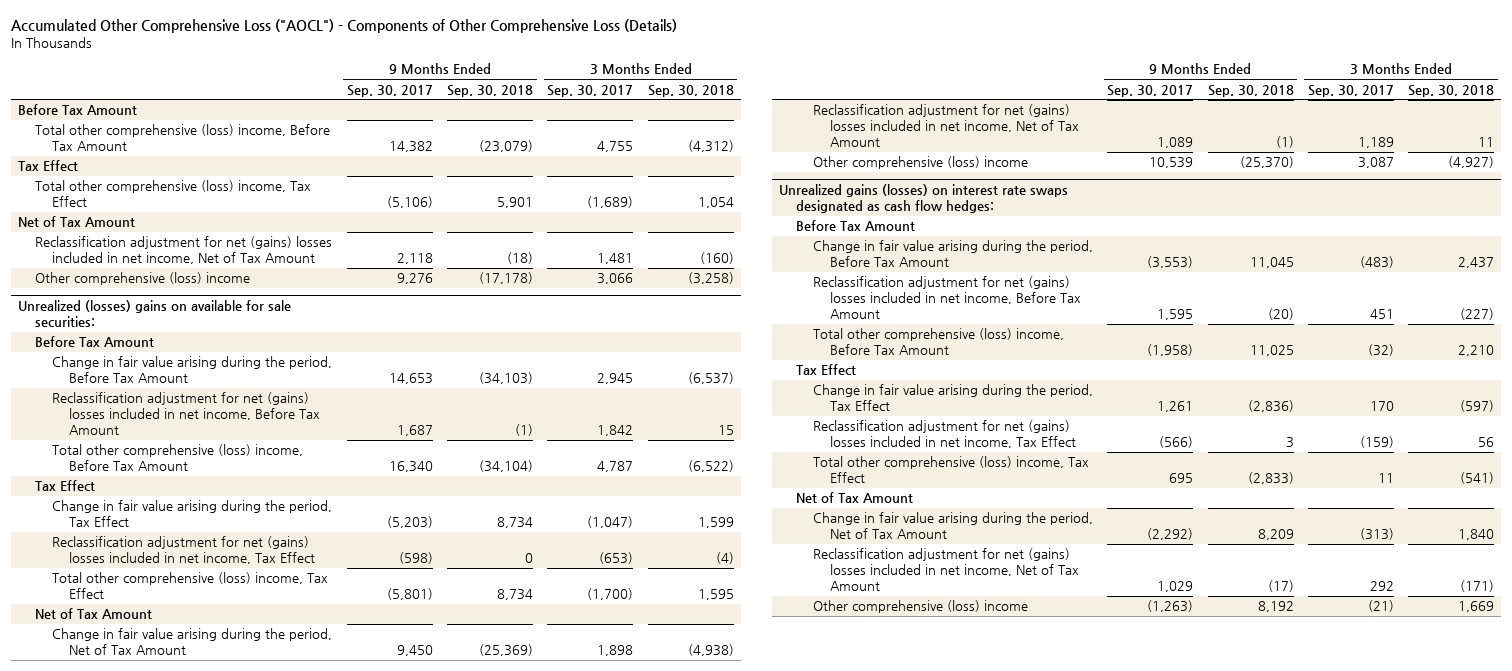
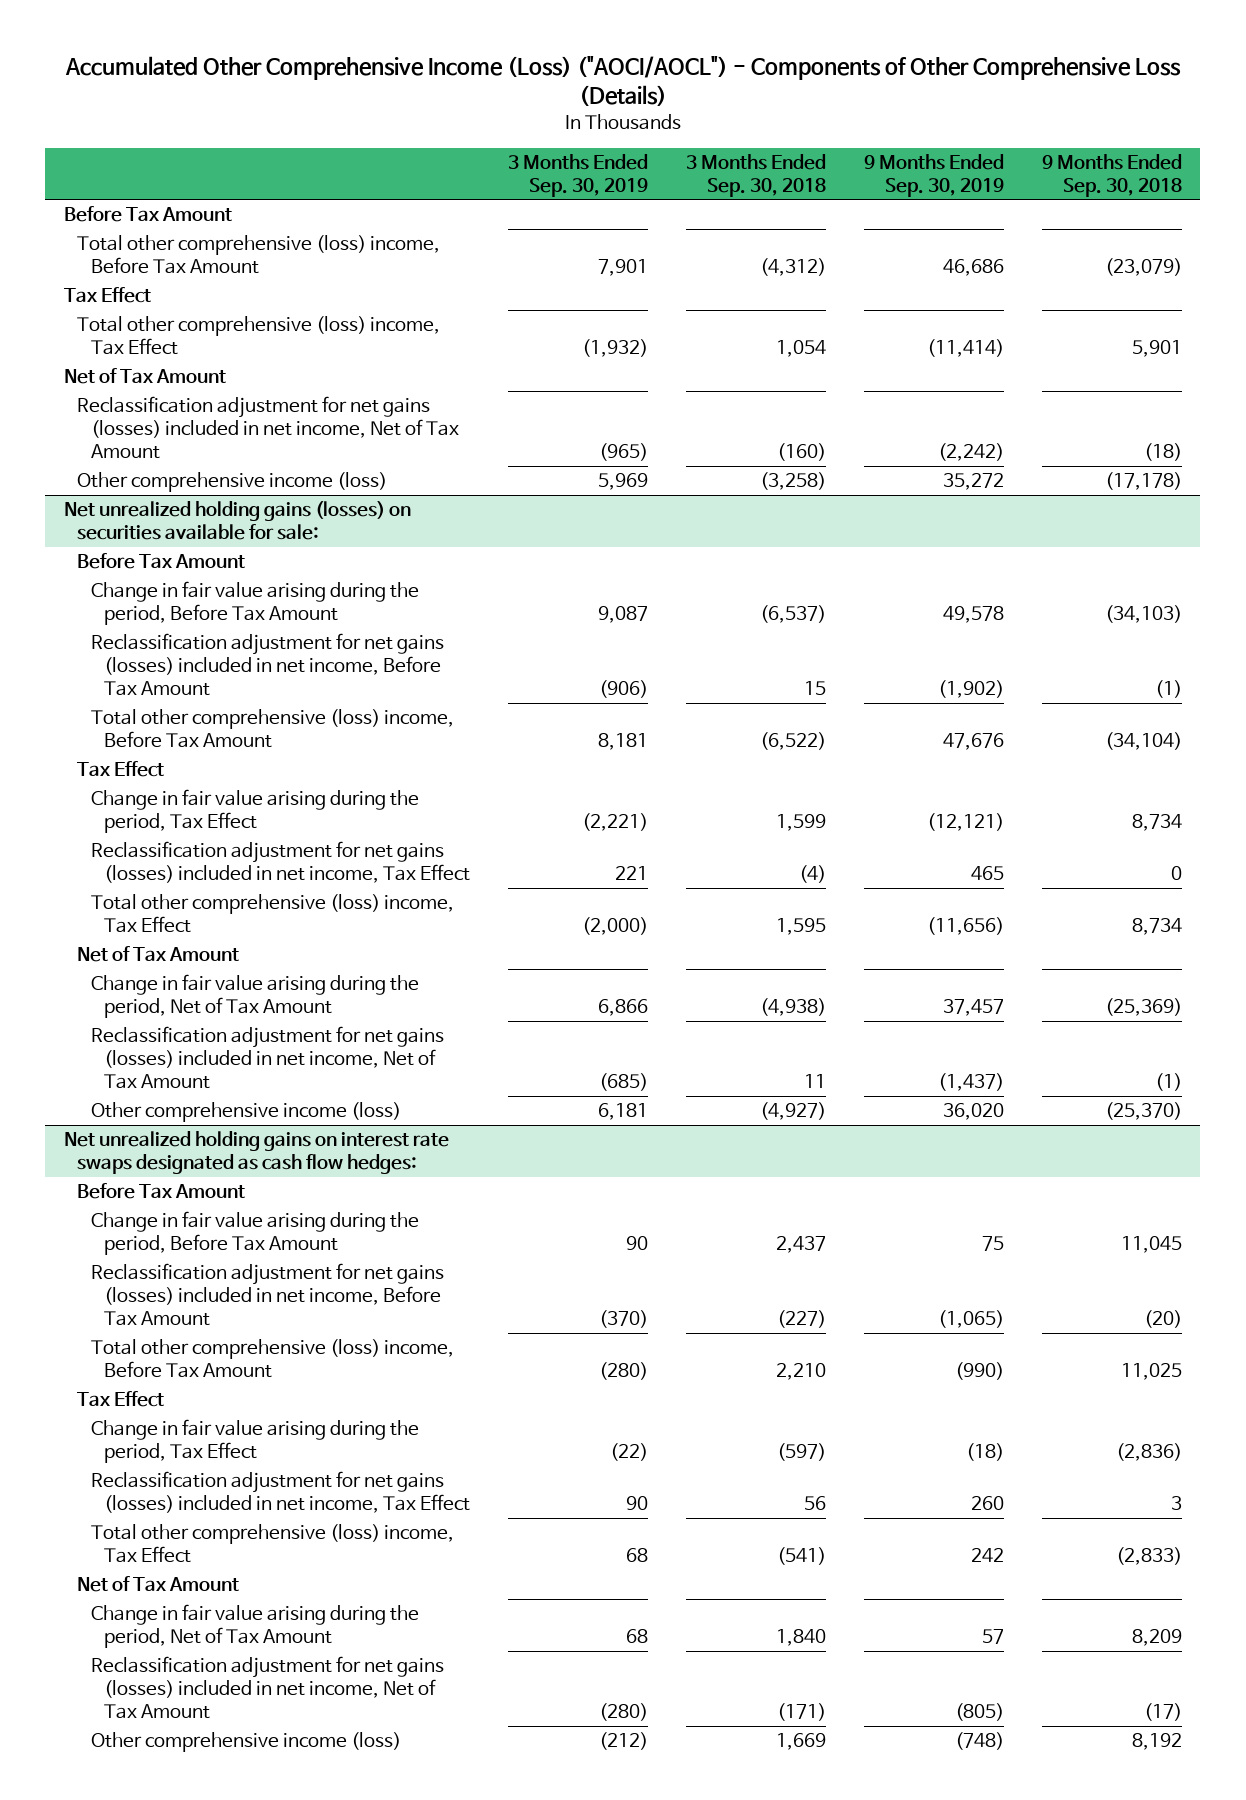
[11,19,678,34] Accumulated Other Comprehensive Loss ("AOCL") - Components of Other Comprehensive Loss (Details) -> [64,56,1181,107] Accumulated Other Comprehensive Income (Loss) ("AOCI/AOCL") - Components of Other Comprehensive Loss (Details)
[346,84,433,97] Sep. 30, 2017 -> none
[547,84,634,97] Sep. 30, 2017 -> none
none -> [507,153,648,197] 3 Months Ended Sep. 30, 2019
none -> [863,153,1004,197] 9 Months Ended Sep. 30, 2019
[35,236,333,265] Reclassification adjustment for net (gains) losses included in net income, Net of Tax Amount -> [77,396,459,459] Reclassification adjustment for net gains (losses) included in net income, Net of Tax Amount
[35,272,251,286] Other comprehensive (loss) income -> [77,472,388,493] Other comprehensive income (loss)
[18,300,292,327] Unrealized (losses) gains on available for sale securities: -> [63,501,411,541] Net unrealized holding gains (losses) on securities available for sale:
[52,392,321,435] Reclassification adjustment for net (gains) losses included in net income, Before Tax Amount -> [90,633,444,696] Reclassification adjustment for net gains (losses) included in net income, Before Tax Amount
[52,536,316,565] Reclassification adjustment for net (gains) losses included in net income, Tax Effect -> [90,841,470,884] Reclassification adjustment for net gains (losses) included in net income, Tax Effect
[812,104,1080,147] Reclassification adjustment for net (gains) losses included in net income, Net of Tax Amount -> [90,1026,444,1089] Reclassification adjustment for net gains (losses) included in net income, Net of Tax Amount
[812,156,1028,170] Other comprehensive (loss) income -> [90,1102,401,1123] Other comprehensive income (loss)
[778,184,1068,213] Unrealized gains (losses) on interest rate swaps designated as cash flow hedges: -> [63,1131,449,1175] Net unrealized holding gains on interest rate swaps designated as cash flow hedges:
[812,276,1082,319] Reclassification adjustment for net (gains) losses included in net income, Before Tax Amount -> [90,1263,444,1326] Reclassification adjustment for net gains (losses) included in net income, Before Tax Amount
[812,420,1077,449] Reclassification adjustment for net (gains) losses included in net income, Tax Effect -> [90,1471,470,1514] Reclassification adjustment for net gains (losses) included in net income, Tax Effect
[812,548,1080,591] Reclassification adjustment for net (gains) losses included in net income, Net of Tax Amount -> [90,1656,444,1719] Reclassification adjustment for net gains (losses) included in net income, Net of Tax Amount
[812,600,1028,614] Other comprehensive (loss) income -> [90,1732,401,1753] Other comprehensive income (loss)

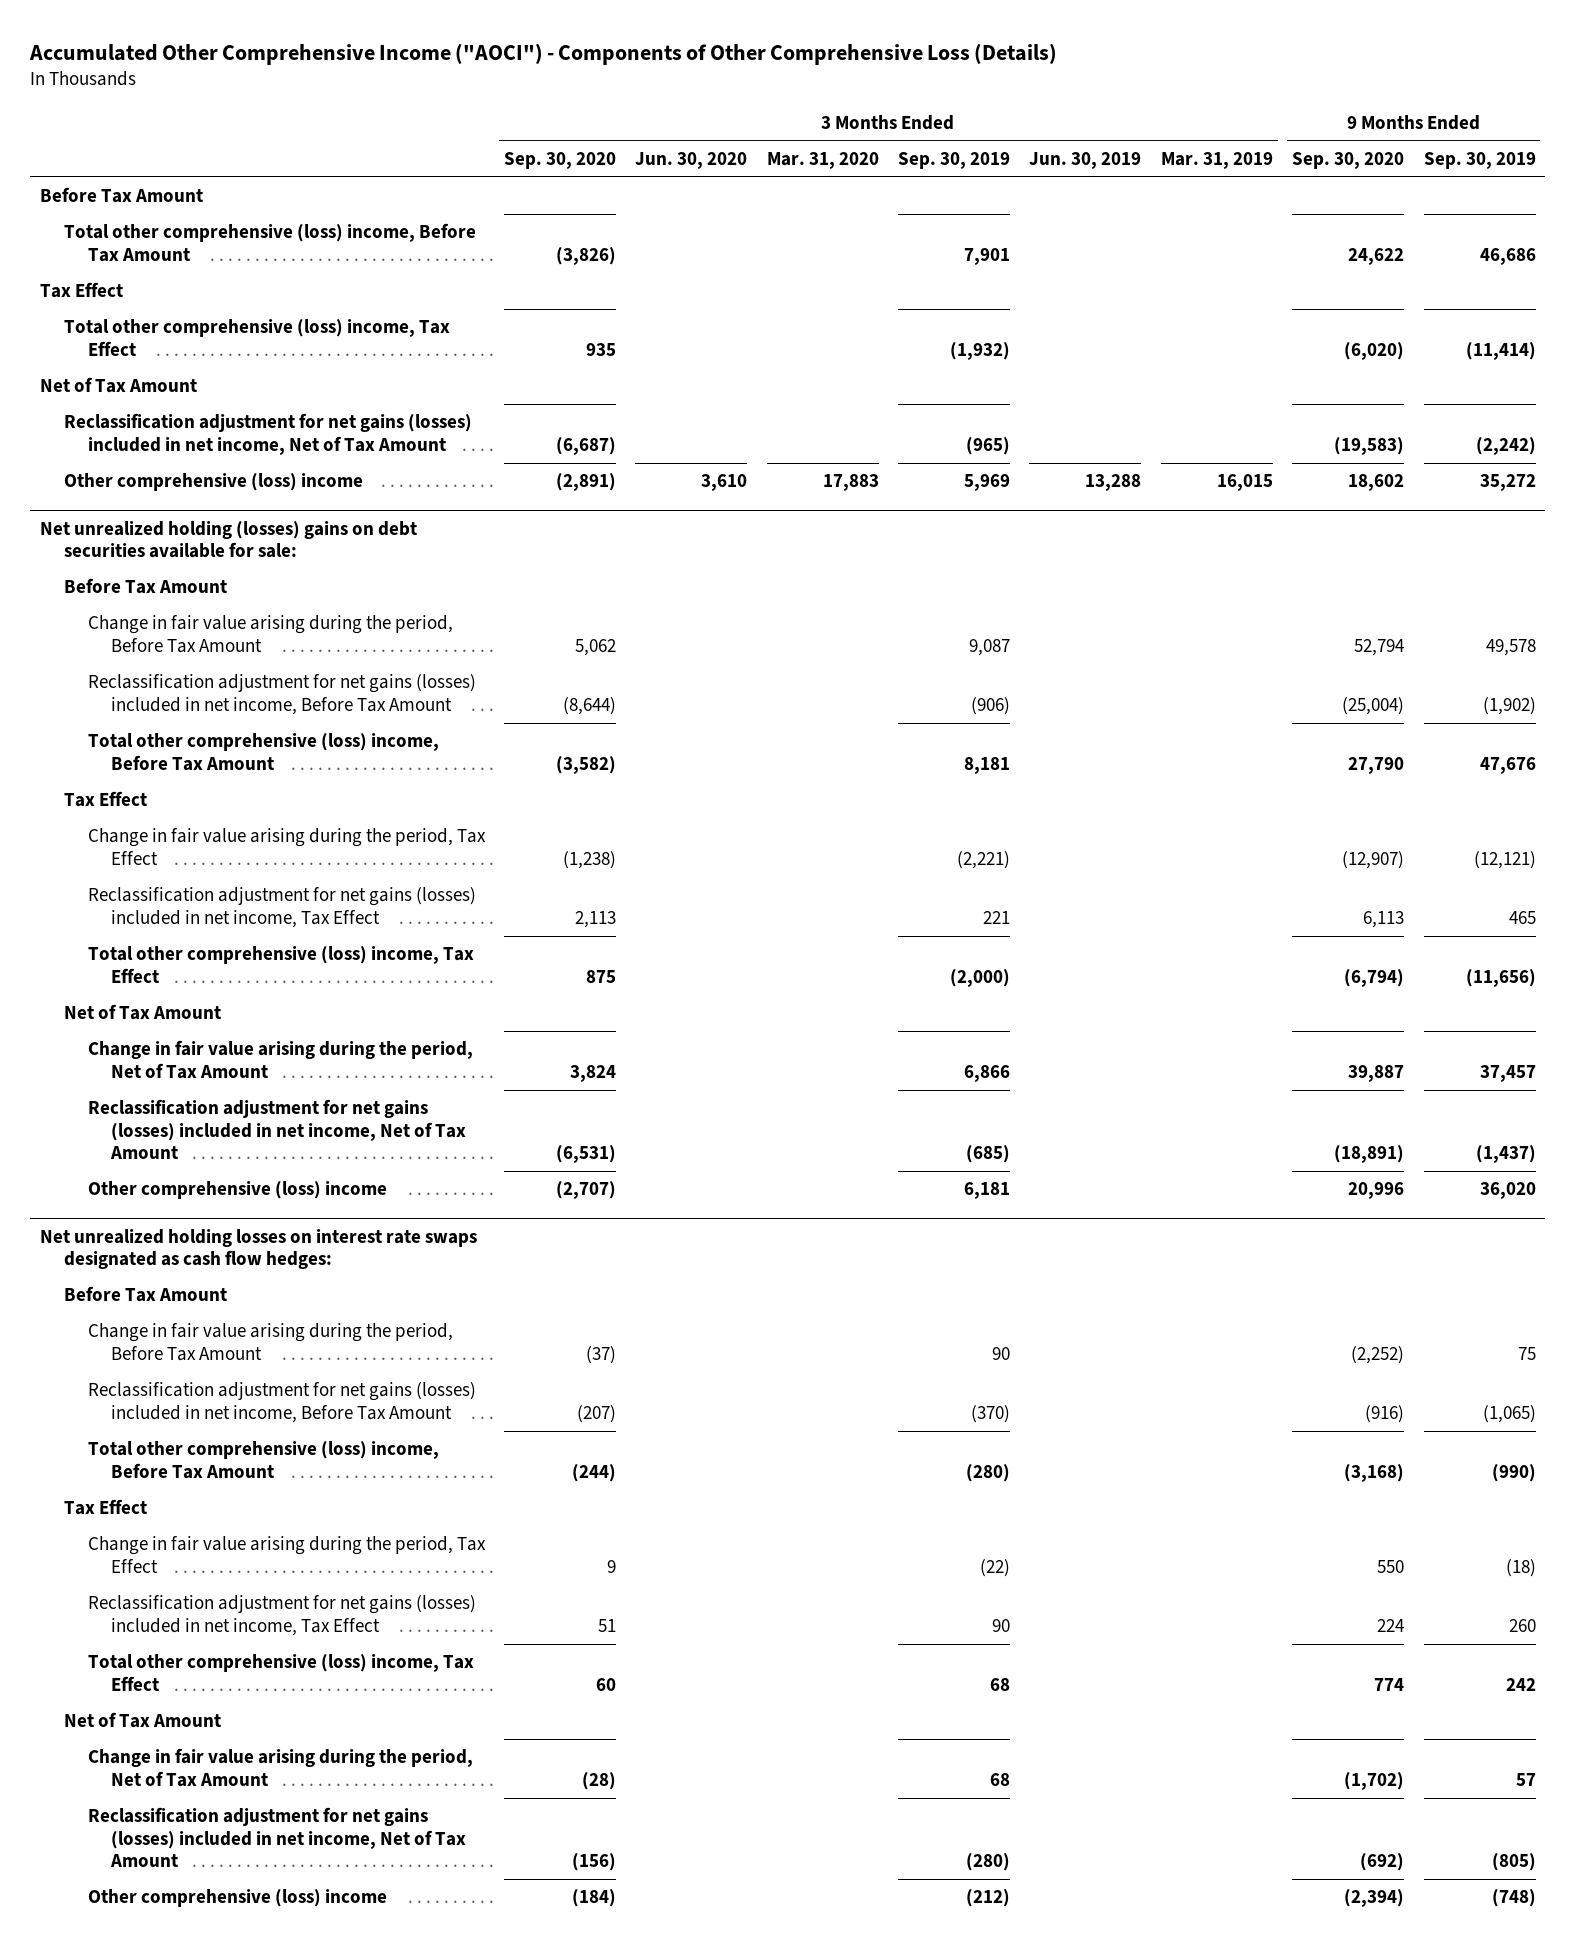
[64,56,1181,107] Accumulated Other Comprehensive Income (Loss) ("AOCI/AOCL") - Components of Other Comprehensive Loss (Details) -> [29,42,1058,65] Accumulated Other Comprehensive Income ("AOCI") - Components of Other Comprehensive Loss (Details)
[685,153,826,197] 3 Months Ended Sep. 30, 2018 -> none
[1041,153,1182,197] 9 Months Ended Sep. 30, 2018 -> none
none -> [503,152,616,170] Sep. 30, 2020
none -> [635,152,748,170] Jun. 30, 2020
none -> [766,152,879,170] Mar. 31, 2020
none -> [1029,152,1142,170] Jun. 30, 2019
none -> [1160,152,1273,170] Mar. 31, 2019
none -> [1292,152,1405,170] Sep. 30, 2020
[77,472,388,493] Other comprehensive income (loss) -> [63,473,363,492] Other comprehensive (loss) income
[63,501,411,541] Net unrealized holding gains (losses) on securities available for sale: -> [40,520,418,559] Net unrealized holding (losses) gains on debt securities available for sale:
[90,1102,401,1123] Other comprehensive income (loss) -> [87,1181,387,1200] Other comprehensive (loss) income
[63,1131,449,1175] Net unrealized holding gains on interest rate swaps designated as cash flow hedges: -> [40,1228,478,1270] Net unrealized holding losses on interest rate swaps designated as cash flow hedges:
[90,1732,401,1753] Other comprehensive income (loss) -> [87,1889,387,1908] Other comprehensive (loss) income

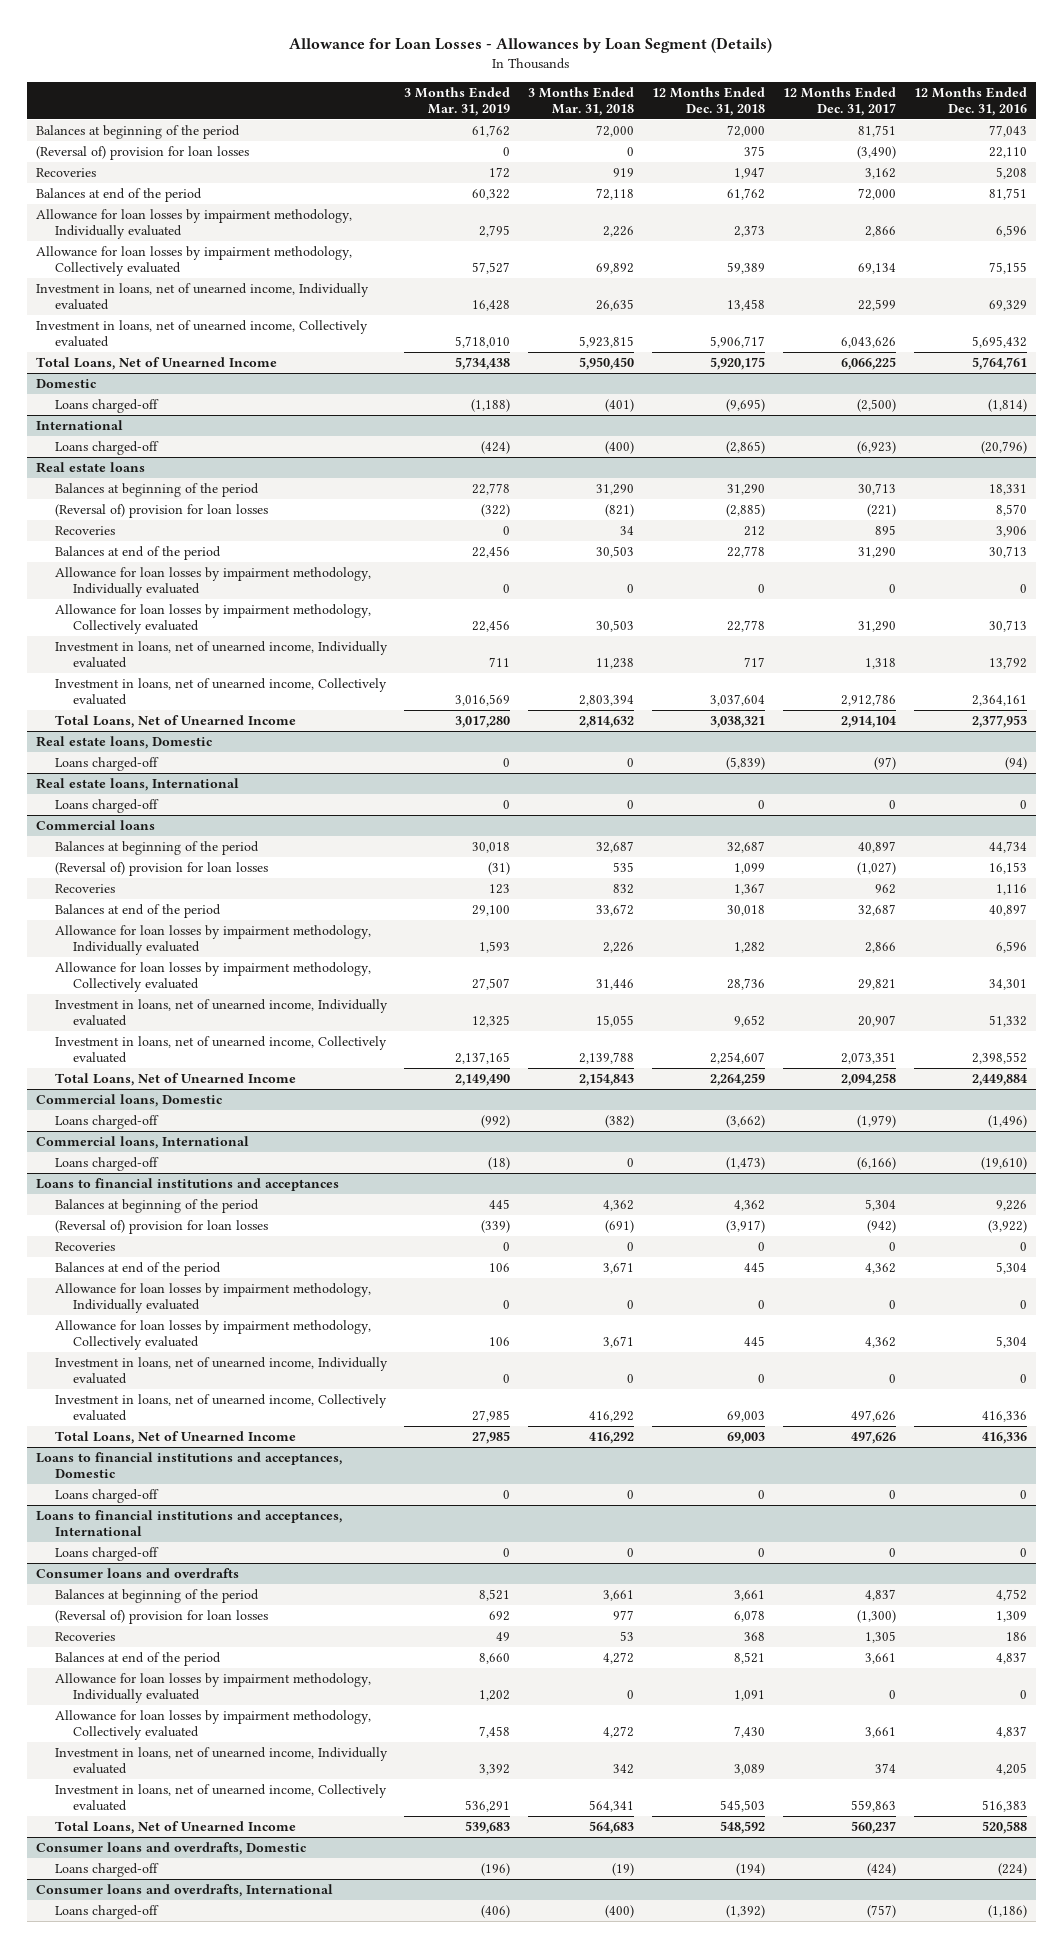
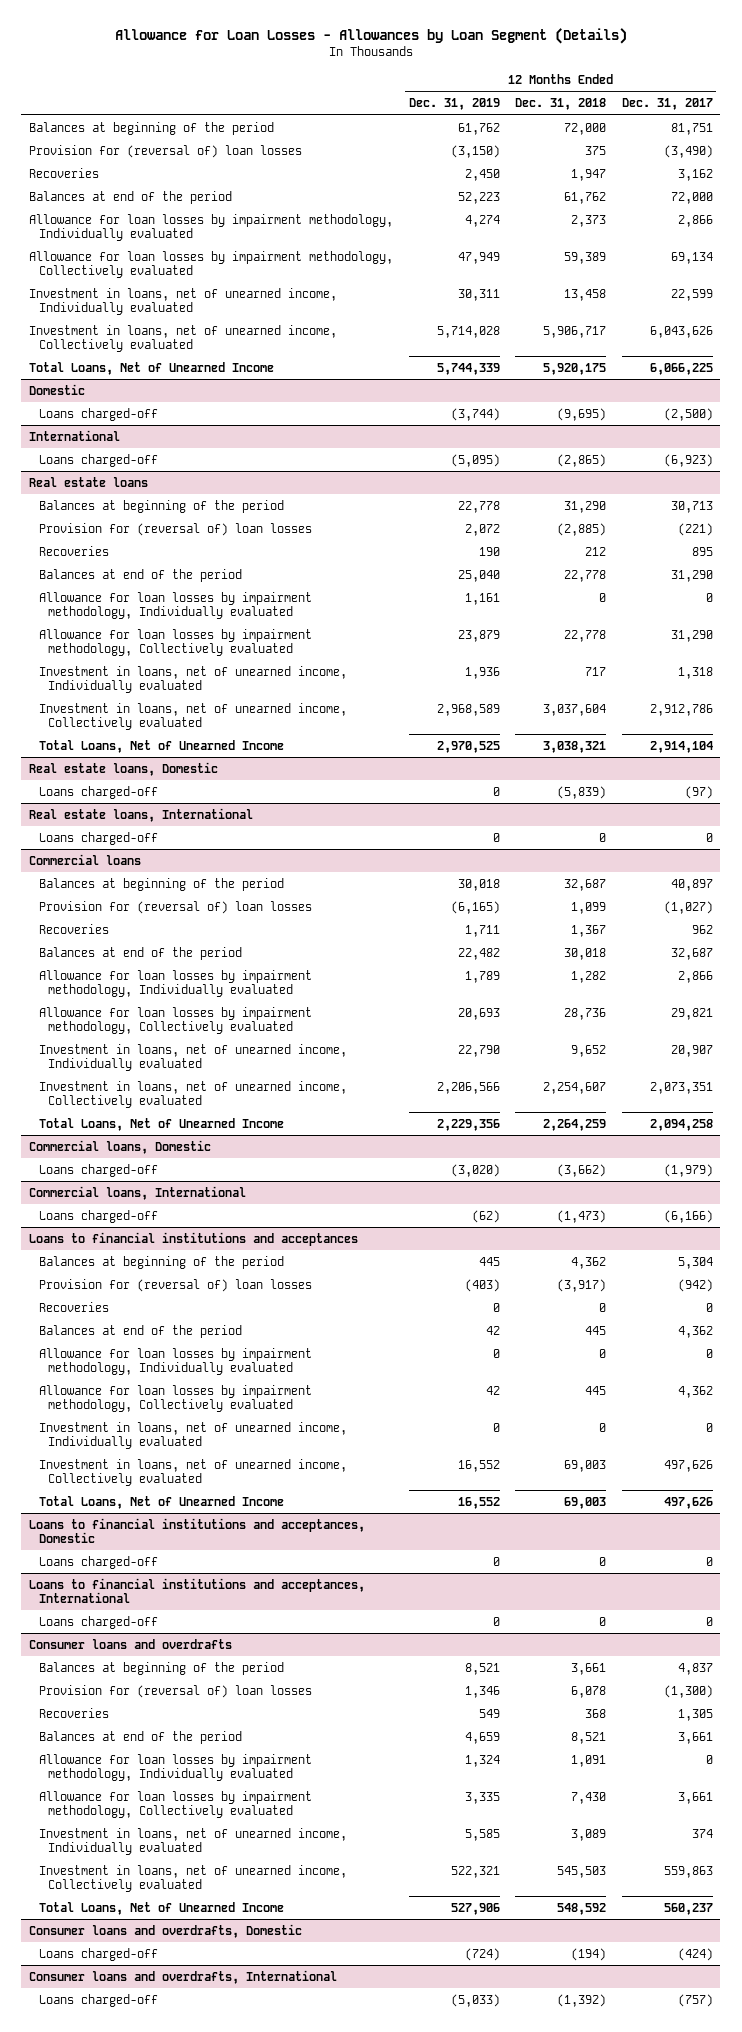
[404,86,511,117] 3 Months Ended Mar. 31, 2019 -> none
[528,86,635,117] 3 Months Ended Mar. 31, 2018 -> none
[913,86,1027,117] 12 Months Ended Dec. 31, 2016 -> none
none -> [408,98,500,111] Dec. 31, 2019
[35,145,249,160] (Reversal of) provision for loan losses -> [29,144,303,158] Provision for (reversal of) loan losses
[54,503,268,518] (Reversal of) provision for loan losses -> [38,522,312,536] Provision for (reversal of) loan losses
[54,861,268,876] (Reversal of) provision for loan losses -> [38,900,312,914] Provision for (reversal of) loan losses
[54,1219,268,1234] (Reversal of) provision for loan losses -> [38,1278,312,1292] Provision for (reversal of) loan losses
[54,1609,268,1624] (Reversal of) provision for loan losses -> [38,1684,312,1698] Provision for (reversal of) loan losses

